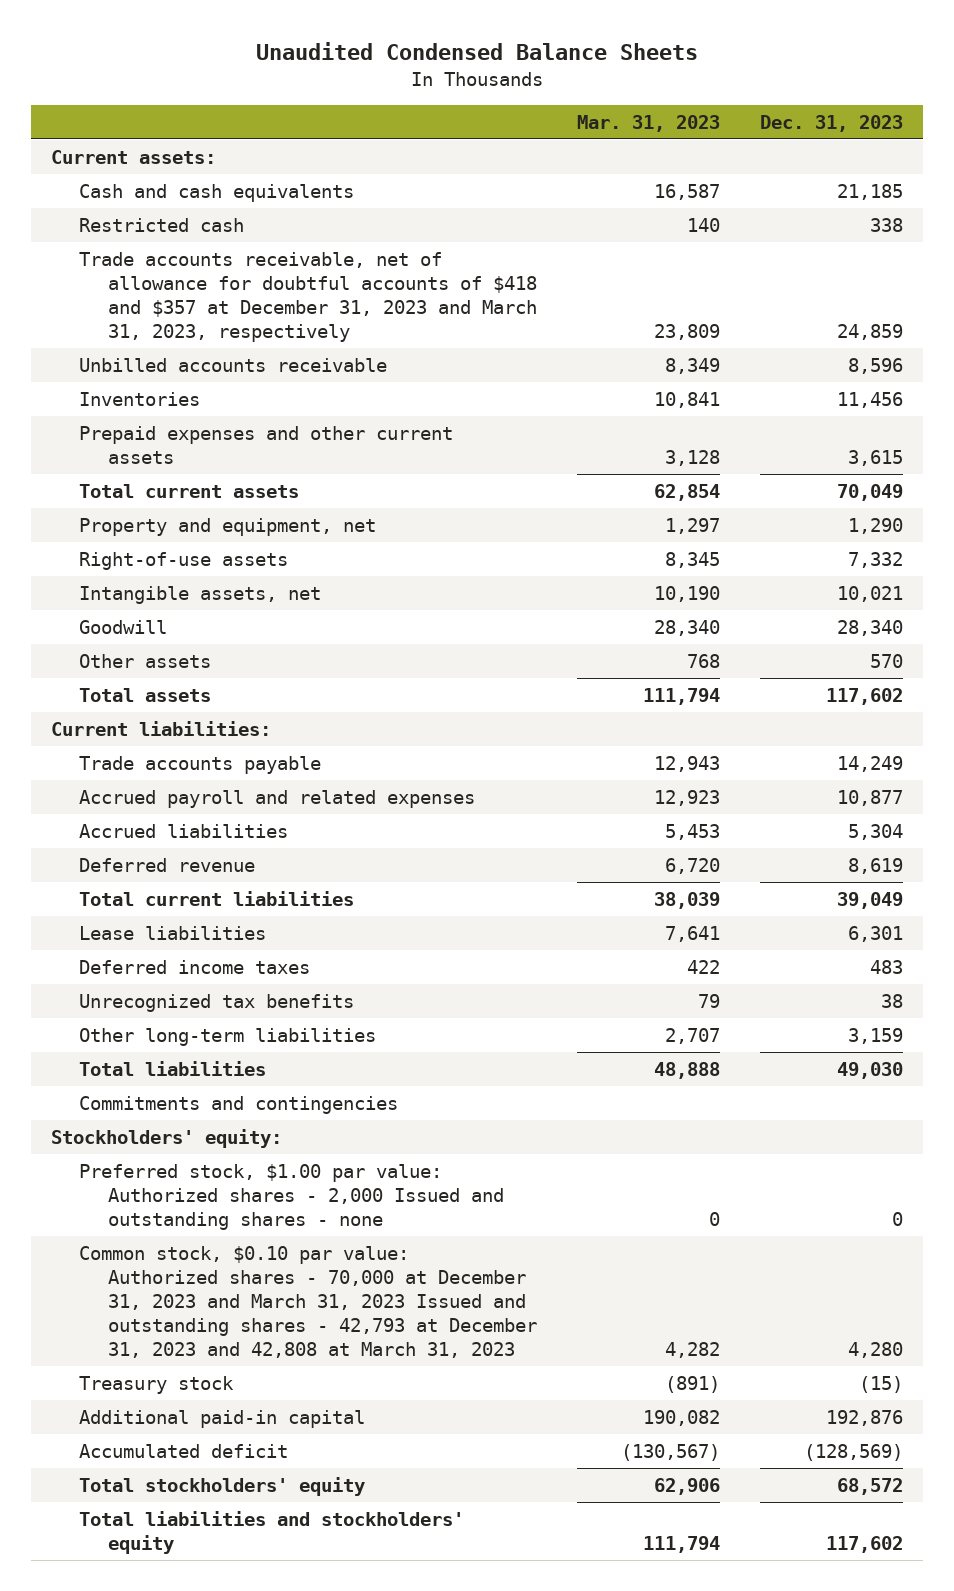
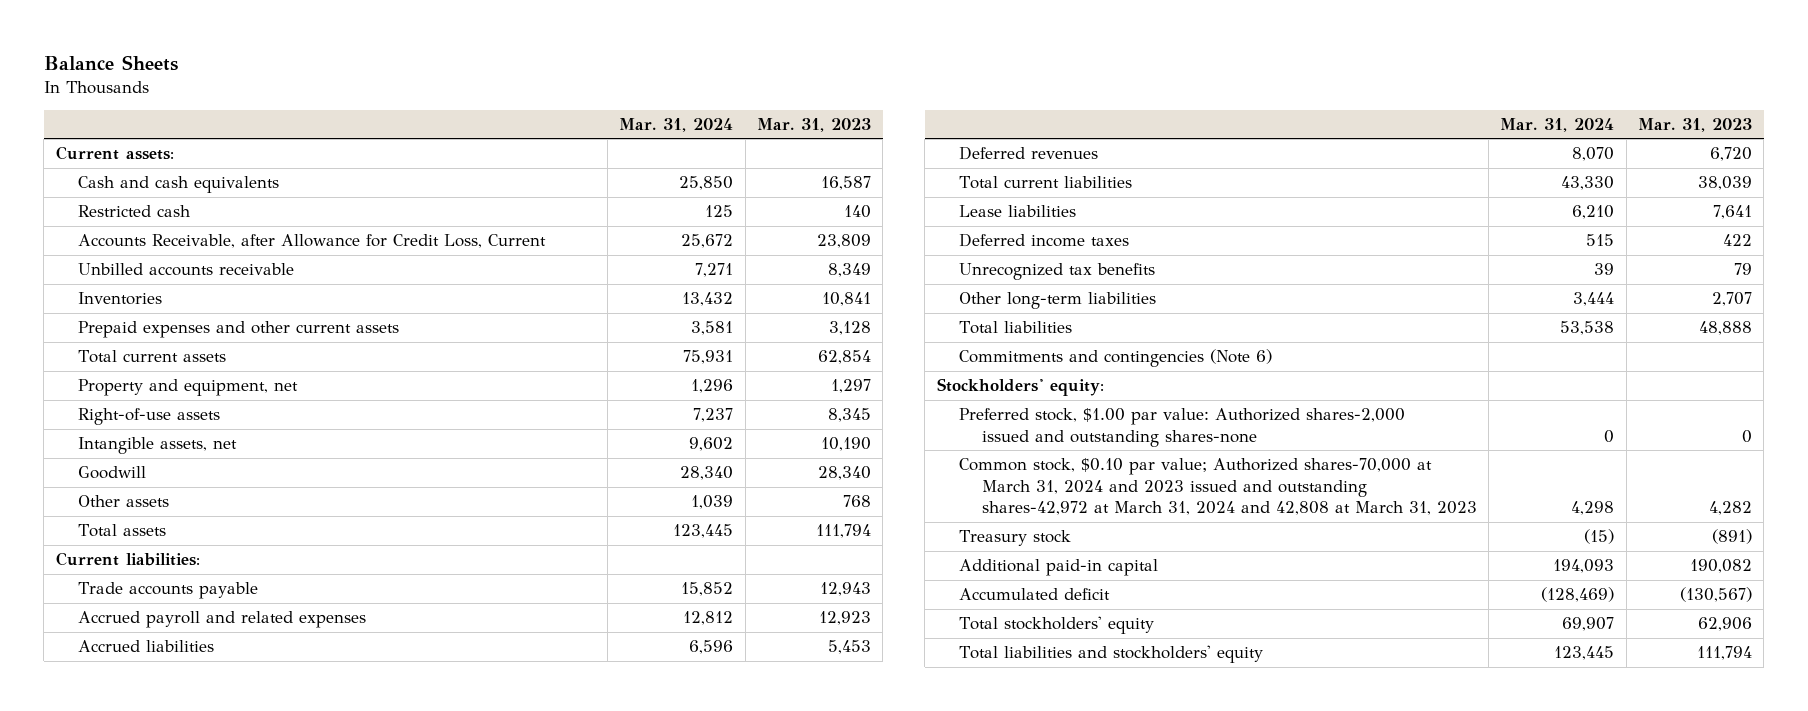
[255,42,698,61] Unaudited Condensed Balance Sheets -> [43,54,178,71] Balance Sheets
[759,114,903,132] Dec. 31, 2023 -> none
none -> [619,117,734,132] Mar. 31, 2024
[79,251,537,342] Trade accounts receivable, net of allowance for doubtful accounts of $418 and $357 at December 31, 2023 and March 31, 2023, respectively -> [78,234,547,249] Accounts Receivable, after Allowance for Credit Loss, Current
[79,857,256,872] Deferred revenue -> [959,146,1099,161] Deferred revenues
[79,1095,399,1114] Commitments and contingencies -> [959,349,1273,368] Commitments and contingencies (Note 6)
[79,1163,504,1230] Preferred stock, $1.00 par value: Authorized shares - 2,000 Issued and outstanding shares - none -> [959,408,1406,447] Preferred stock, $1.00 par value: Authorized shares-2,000 issued and outstanding shares-none
[79,1245,537,1358] Common stock, $0.10 par value: Authorized shares - 70,000 at December 31, 2023 and March 31, 2023 Issued and outstanding shares - 42,793 at December 31, 2023 and 42,808 at March 31, 2023 -> [959,458,1477,516] Common stock, $0.10 par value; Authorized shares-70,000 at March 31, 2024 and 2023 issued and outstanding shares-42,972 at March 31, 2024 and 42,808 at March 31, 2023

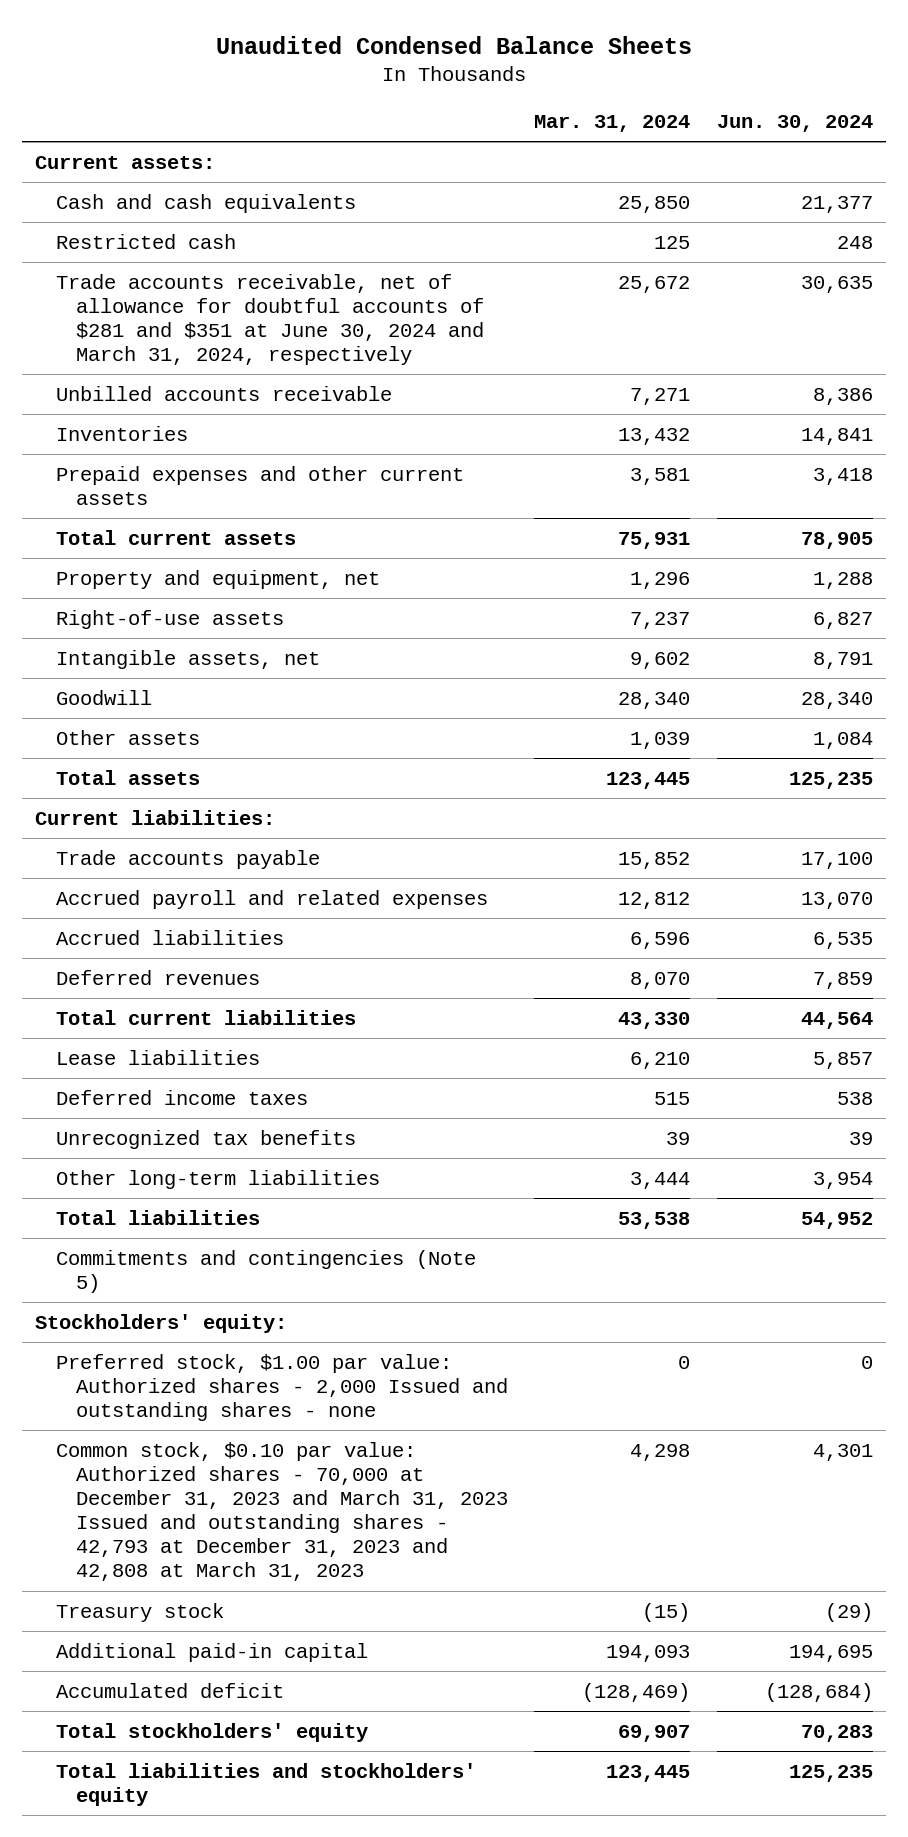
[43,54,178,71] Balance Sheets -> [216,35,693,54] Unaudited Condensed Balance Sheets
[756,117,871,132] Mar. 31, 2023 -> none
none -> [716,115,873,133] Jun. 30, 2024
[78,234,547,249] Accounts Receivable, after Allowance for Credit Loss, Current -> [55,273,484,366] Trade accounts receivable, net of allowance for doubtful accounts of $281 and $351 at June 30, 2024 and March 31, 2024, respectively
[959,349,1273,368] Commitments and contingencies (Note 6) -> [55,1249,476,1293] Commitments and contingencies (Note 5)
[959,408,1406,447] Preferred stock, $1.00 par value: Authorized shares-2,000 issued and outstanding shares-none -> [55,1353,508,1421] Preferred stock, $1.00 par value: Authorized shares - 2,000 Issued and outstanding shares - none
[959,458,1477,516] Common stock, $0.10 par value; Authorized shares-70,000 at March 31, 2024 and 2023 issued and outstanding shares-42,972 at March 31, 2024 and 42,808 at March 31, 2023 -> [55,1441,508,1582] Common stock, $0.10 par value: Authorized shares - 70,000 at December 31, 2023 and March 31, 2023 Issued and outstanding shares - 42,793 at December 31, 2023 and 42,808 at March 31, 2023

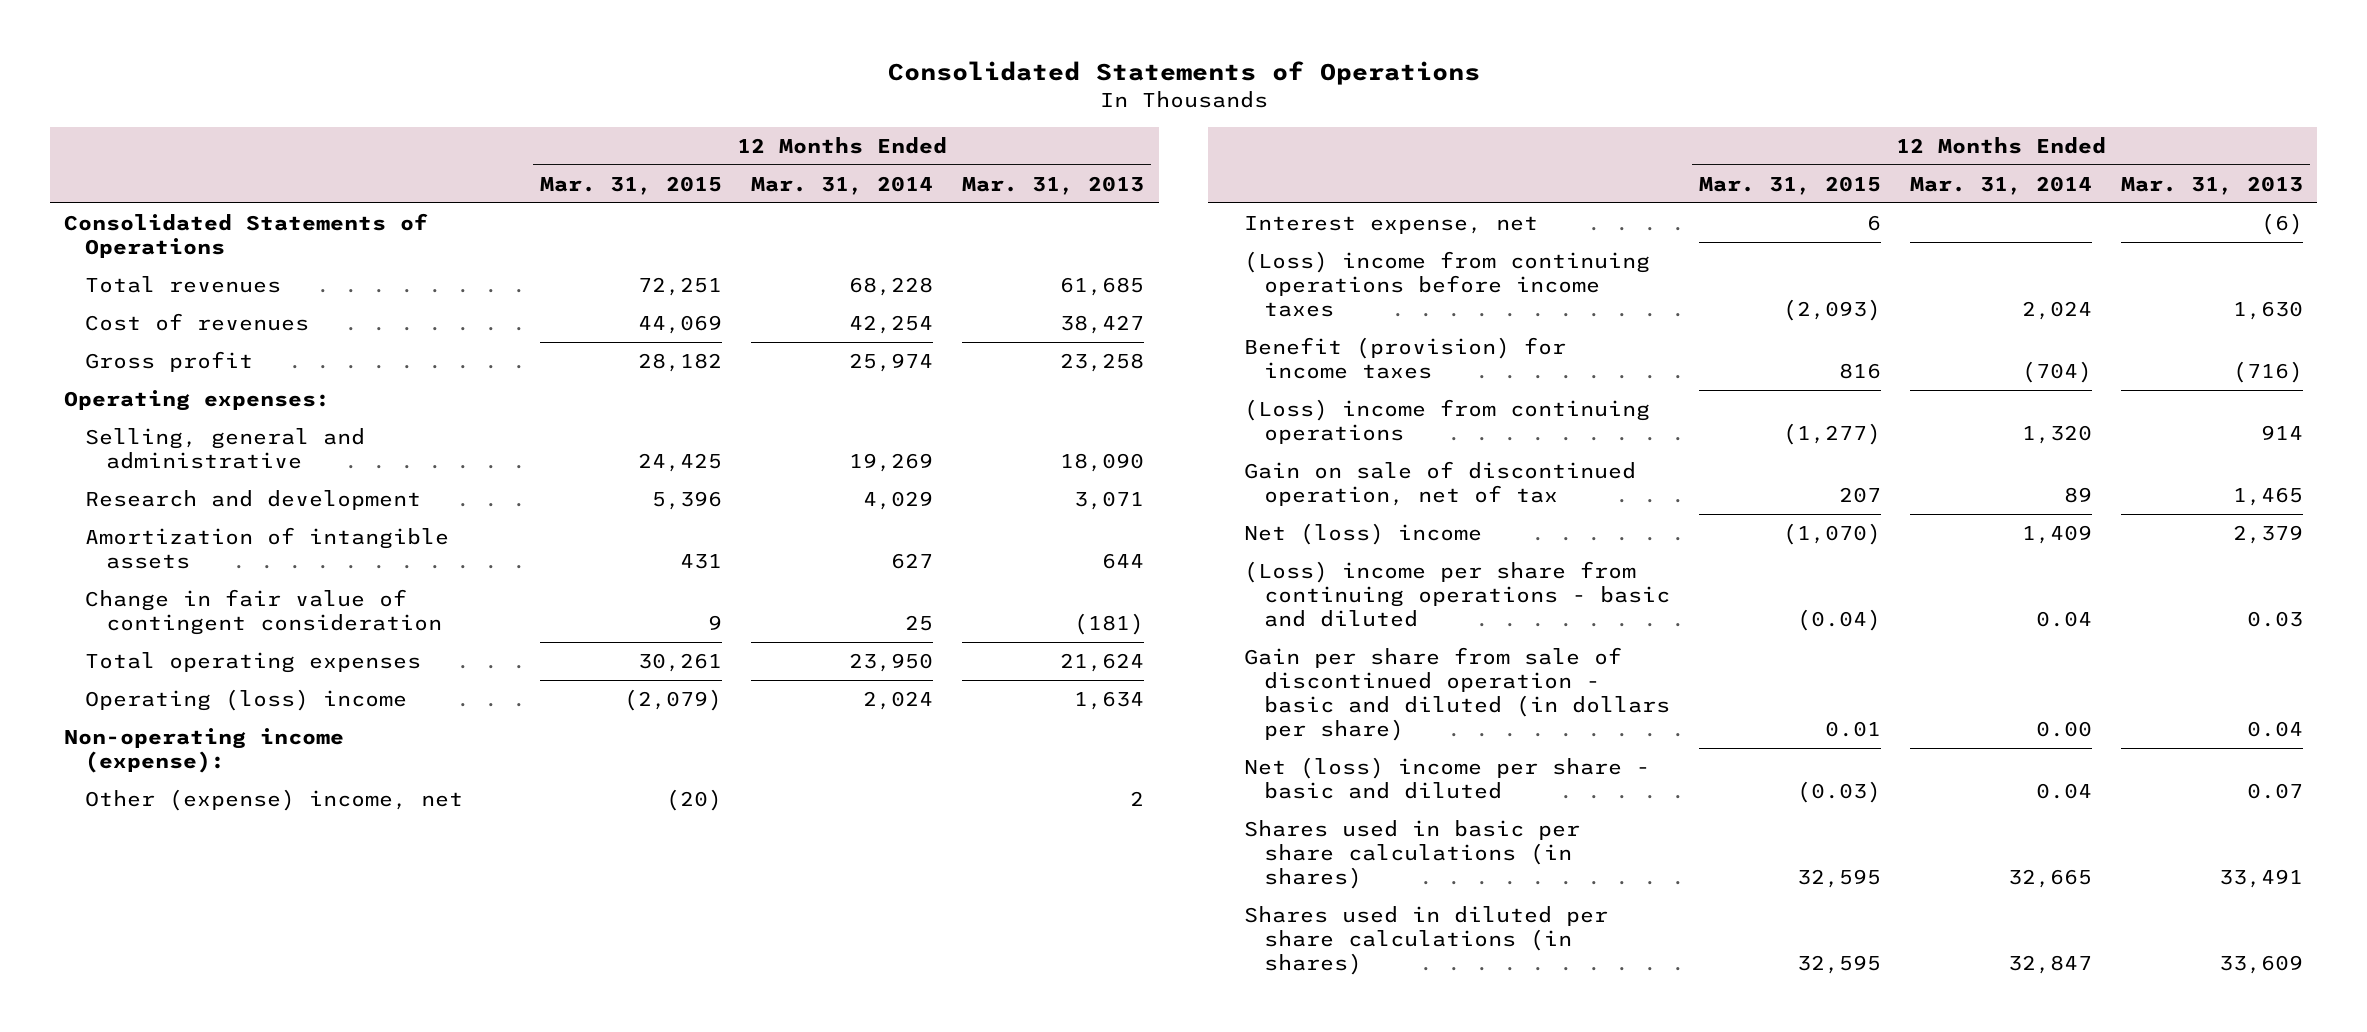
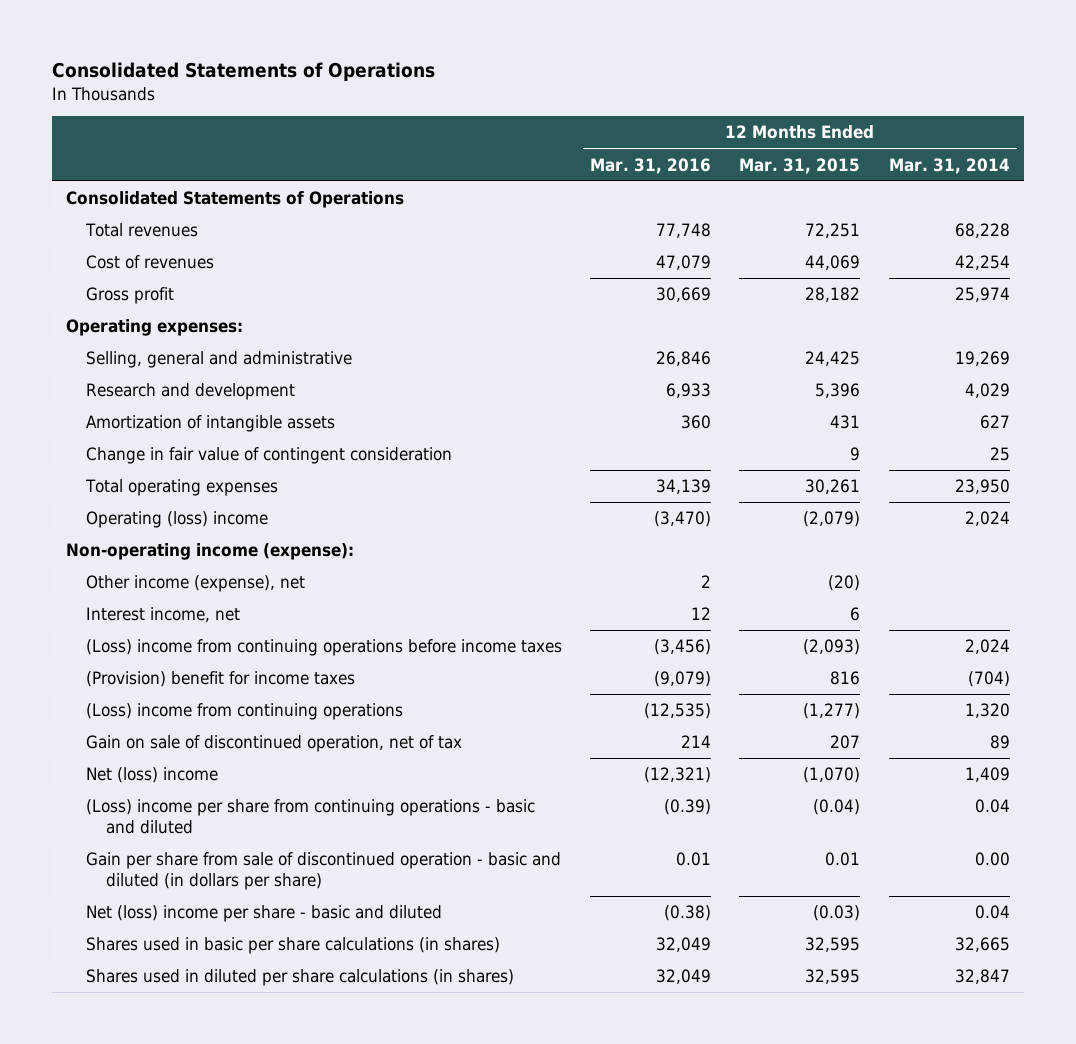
[962,175,1145,195] Mar. 31, 2013 -> none
none -> [590,157,712,174] Mar. 31, 2016
[84,788,463,811] Other (expense) income, net -> [86,575,306,593] Other income (expense), net
[1243,215,1538,234] Interest expense, net -> [86,607,241,623] Interest income, net
[1243,336,1566,379] Benefit (provision) for income taxes -> [86,671,356,688] (Provision) benefit for income taxes

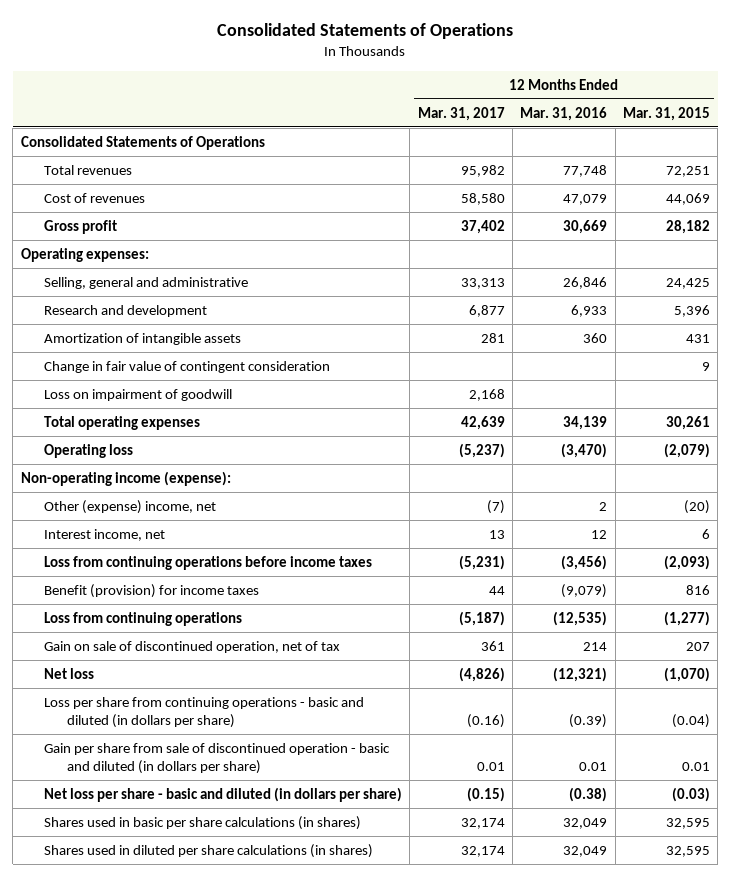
[888,157,1010,174] Mar. 31, 2014 -> none
none -> [417,106,505,121] Mar. 31, 2017
none -> [43,388,232,401] Loss on impairment of goodwill
[86,511,269,529] Operating (loss) income -> [43,443,133,458] Operating loss
[86,575,306,593] Other income (expense), net -> [43,499,216,514] Other (expense) income, net
[86,639,563,657] (Loss) income from continuing operations before income taxes -> [43,555,372,570] Loss from continuing operations before income taxes
[86,671,356,688] (Provision) benefit for income taxes -> [43,583,259,598] Benefit (provision) for income taxes
[86,703,404,721] (Loss) income from continuing operations -> [43,611,242,626] Loss from continuing operations
[86,767,219,784] Net (loss) income -> [43,667,94,679] Net loss
[86,799,536,835] (Loss) income per share from continuing operations - basic and diluted -> [43,696,364,728] Loss per share from continuing operations - basic and diluted (in dollars per share)
[86,905,443,923] Net (loss) income per share - basic and diluted -> [43,786,402,802] Net loss per share - basic and diluted (in dollars per share)

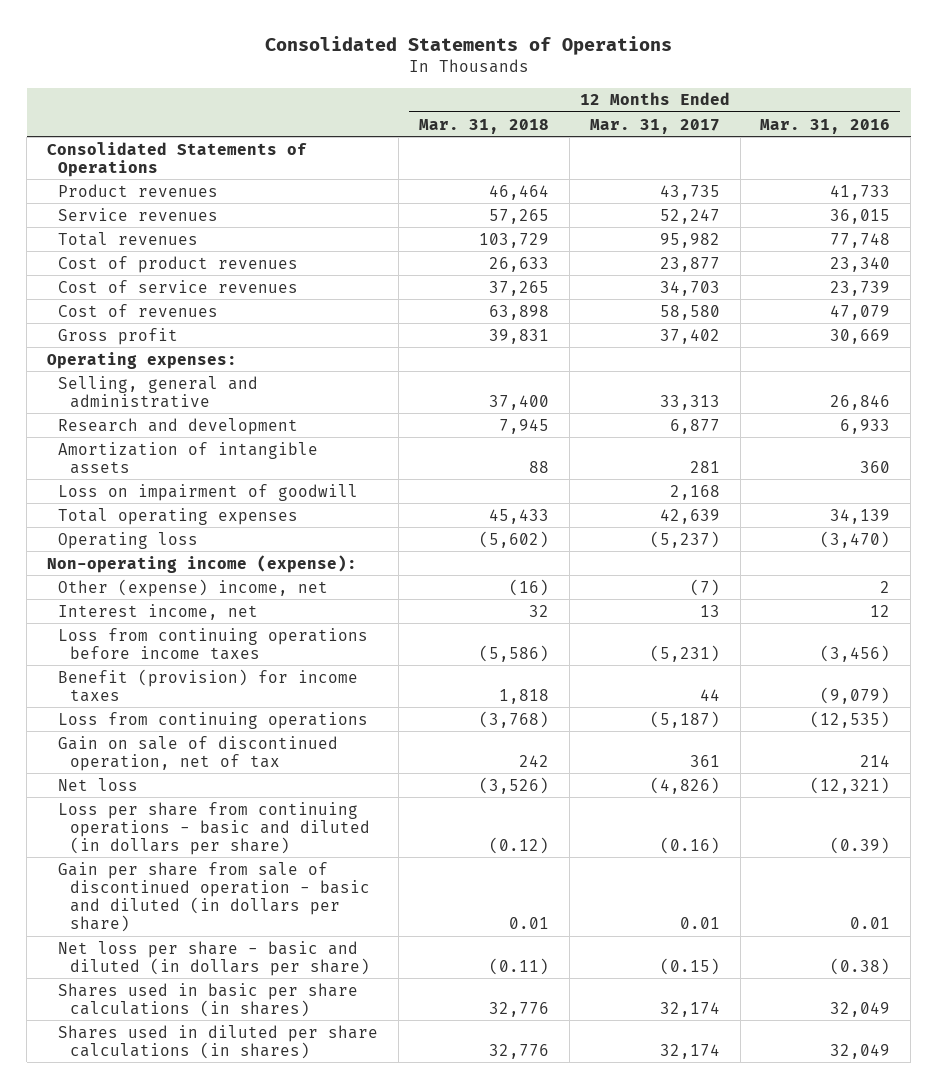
[623,106,711,121] Mar. 31, 2015 -> none
none -> [419,118,550,134] Mar. 31, 2018
none -> [58,183,219,197] Product revenues
none -> [58,207,219,221] Service revenues
none -> [58,255,299,273] Cost of product revenues
none -> [58,279,299,293] Cost of service revenues
[43,360,330,373] Change in fair value of contingent consideration -> none

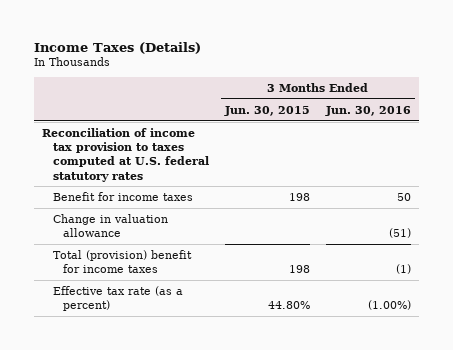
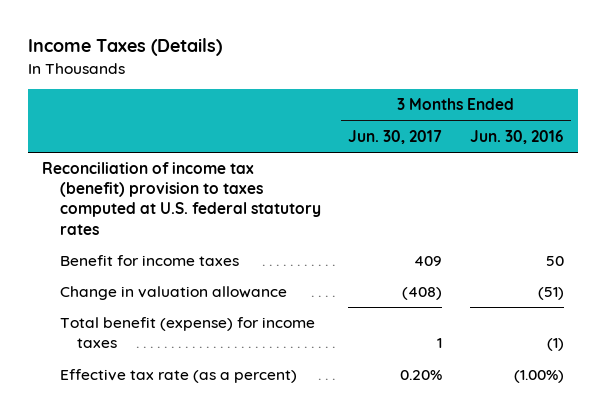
[223,105,310,116] Jun. 30, 2015 -> none
none -> [348,129,443,144] Jun. 30, 2017
[42,127,209,182] Reconciliation of income tax provision to taxes computed at U.S. federal statutory rates -> [42,162,321,235] Reconciliation of income tax (benefit) provision to taxes computed at U.S. federal statutory rates
[52,249,192,274] Total (provision) benefit for income taxes -> [59,317,315,349] Total benefit (expense) for income taxes

